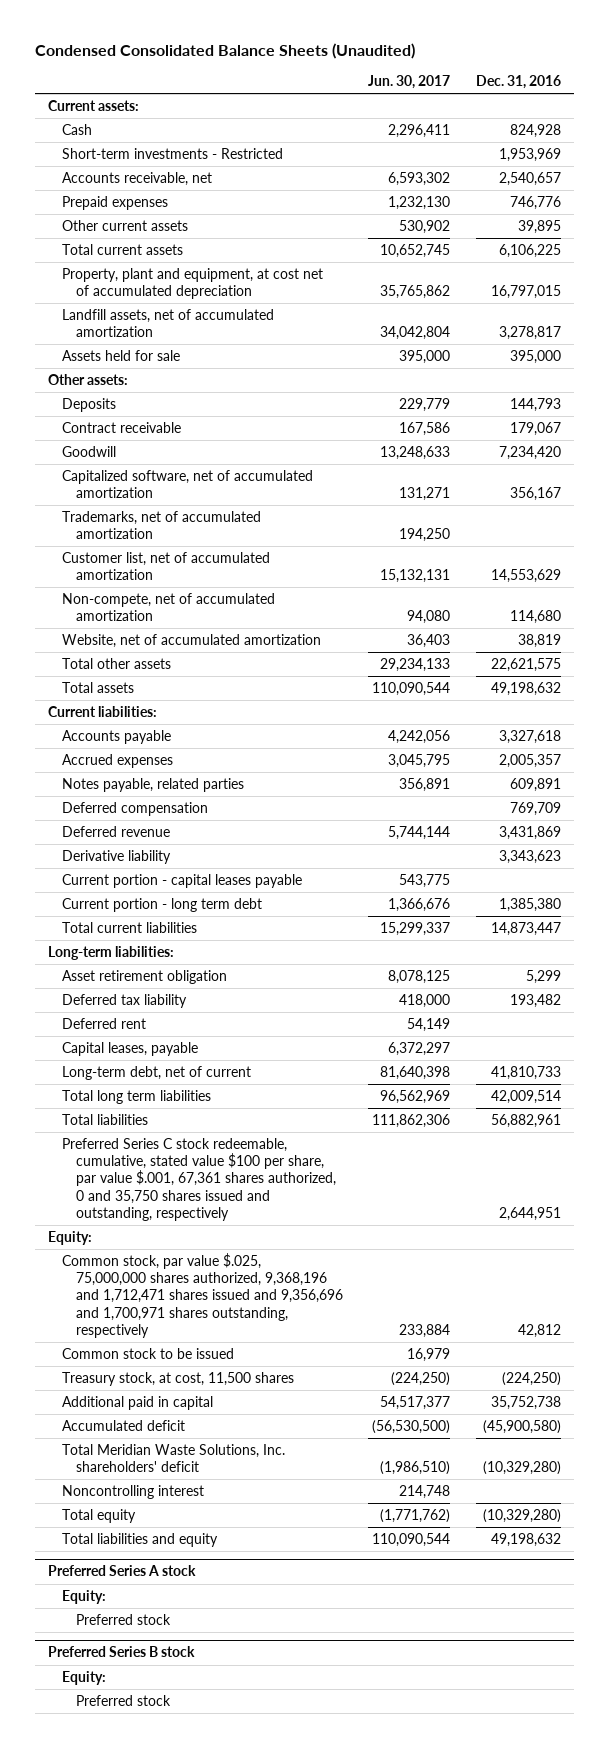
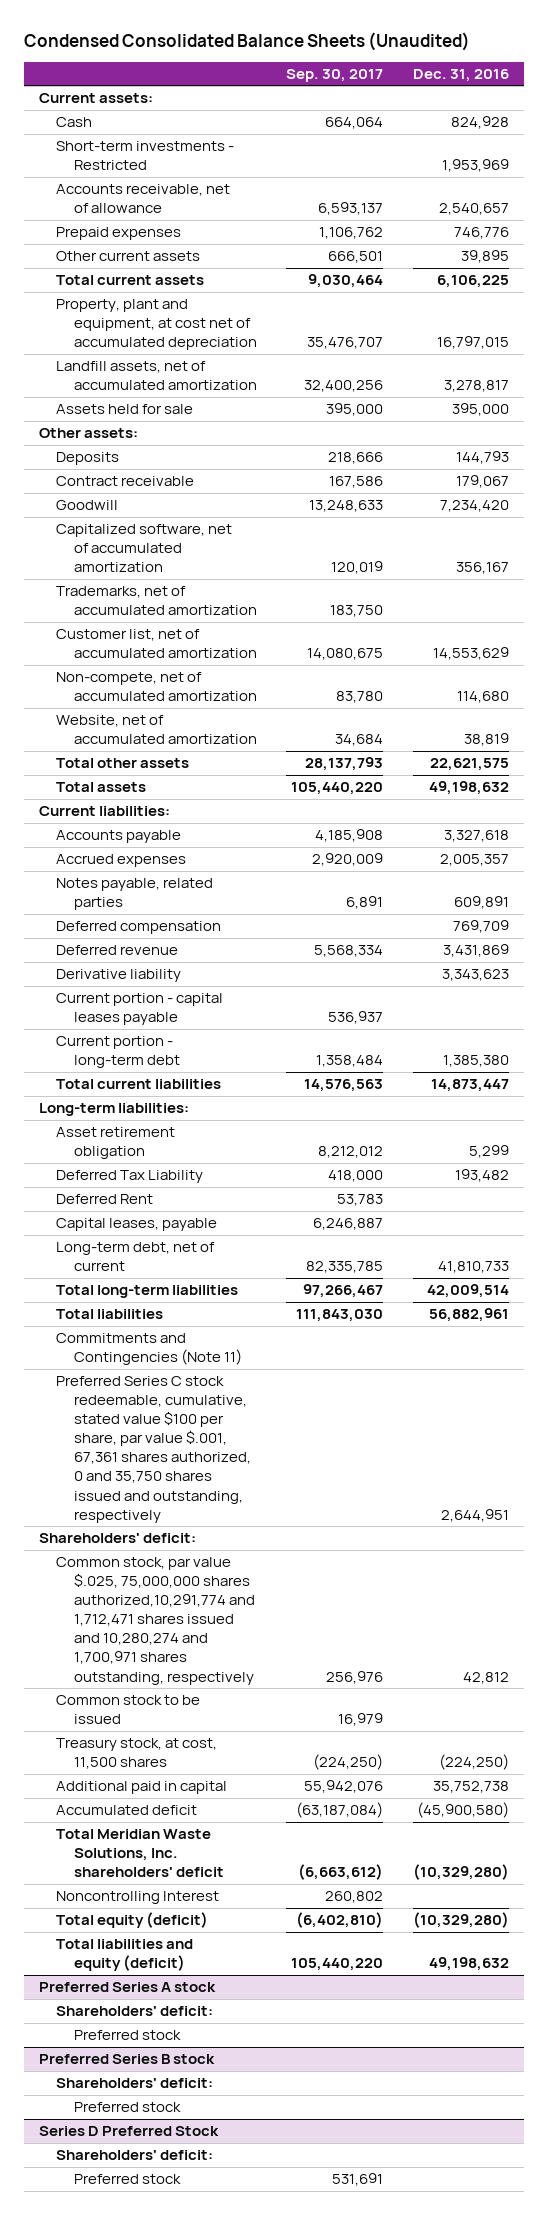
[368,75,451,90] Jun. 30, 2017 -> none
none -> [286,68,384,82] Sep. 30, 2017
[61,171,212,186] Accounts receivable, net -> [56,184,231,214] Accounts receivable, net of allowance
[61,897,262,912] Current portion - long term debt -> [56,1036,180,1069] Current portion - long-term debt
[61,993,187,1008] Deferred tax liability -> [56,1170,204,1184] Deferred Tax Liability
[61,1017,146,1029] Deferred rent -> [56,1194,154,1205] Deferred Rent
[61,1089,211,1104] Total long term liabilities -> [56,1285,239,1299] Total long-term liabilities
none -> [56,1333,242,1366] Commitments and Contingencies (Note 11)
[47,1230,92,1245] Equity: -> [38,1533,196,1544] Shareholders' deficit:
[61,1252,343,1338] Common stock, par value $.025, 75,000,000 shares authorized, 9,368,196 and 1,712,471 shares issued and 9,356,696 and 1,700,971 shares outstanding, respectively -> [56,1557,255,1685] Common stock, par value $.025, 75,000,000 shares authorized,10,291,774 and 1,712,471 shares issued and 10,280,274 and 1,700,971 shares outstanding, respectively
[61,1484,204,1499] Noncontrolling interest -> [56,1891,220,1905] Noncontrolling Interest
[61,1508,136,1523] Total equity -> [56,1912,209,1929] Total equity (deficit)
[61,1532,218,1547] Total liabilities and equity -> [56,1939,194,1972] Total liabilities and equity (deficit)
[61,1589,106,1604] Equity: -> [56,2006,214,2017] Shareholders' deficit:
[61,1670,106,1685] Equity: -> [56,2078,214,2089] Shareholders' deficit:
none -> [38,2126,219,2137] Series D Preferred Stock
none -> [56,2150,214,2161] Shareholders' deficit:
none -> [73,2174,181,2185] Preferred stock

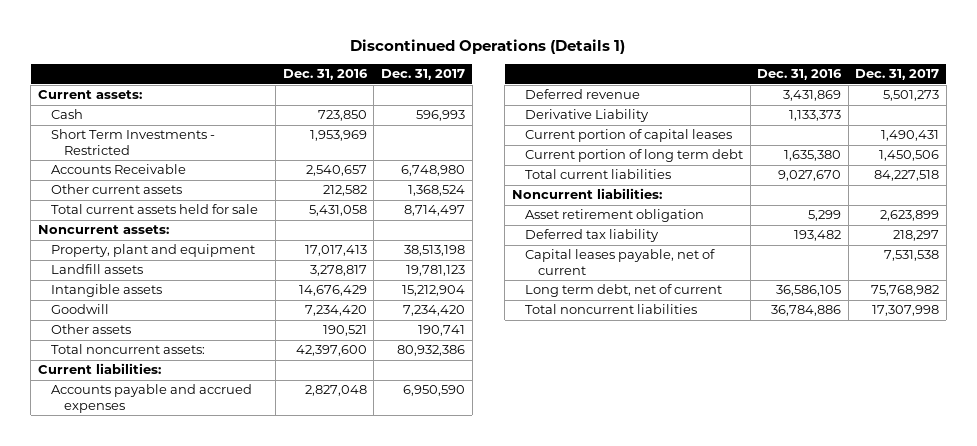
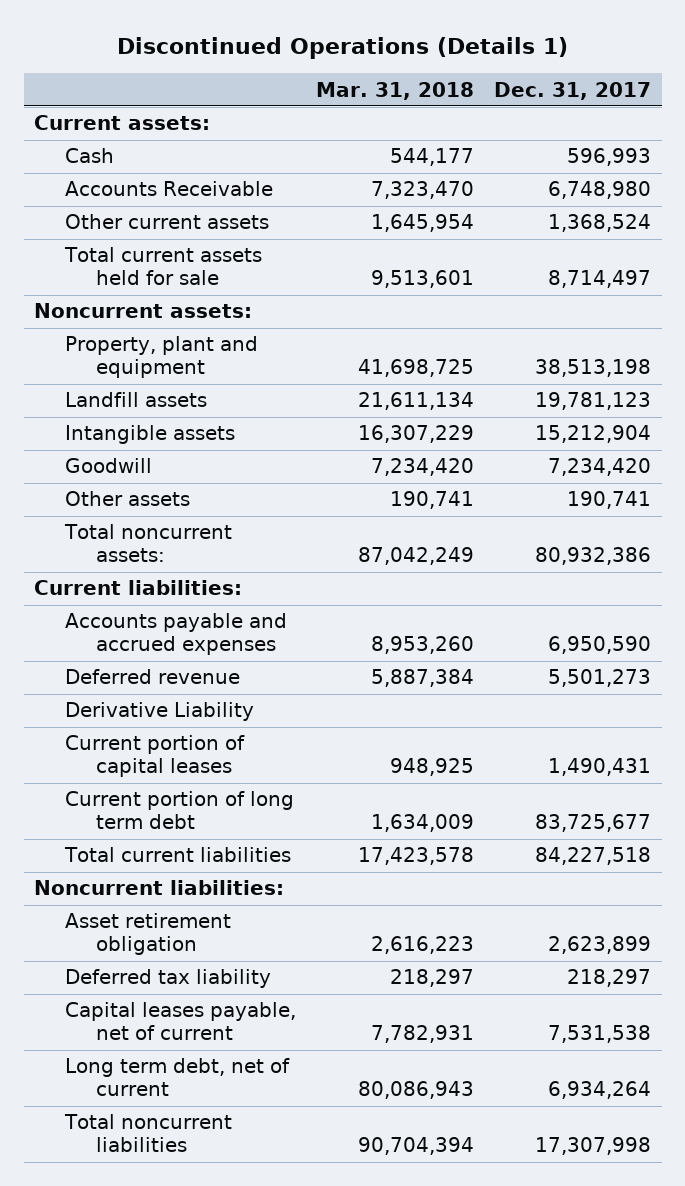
[282,69,368,81] Dec. 31, 2016 -> none
none -> [316,81,475,100] Mar. 31, 2018
[50,129,215,155] Short Term Investments - Restricted -> none
[879,150,940,162] 1,450,506 -> [535,814,652,833] 83,725,677
[871,285,940,297] 75,768,982 -> [548,1081,652,1100] 6,934,264

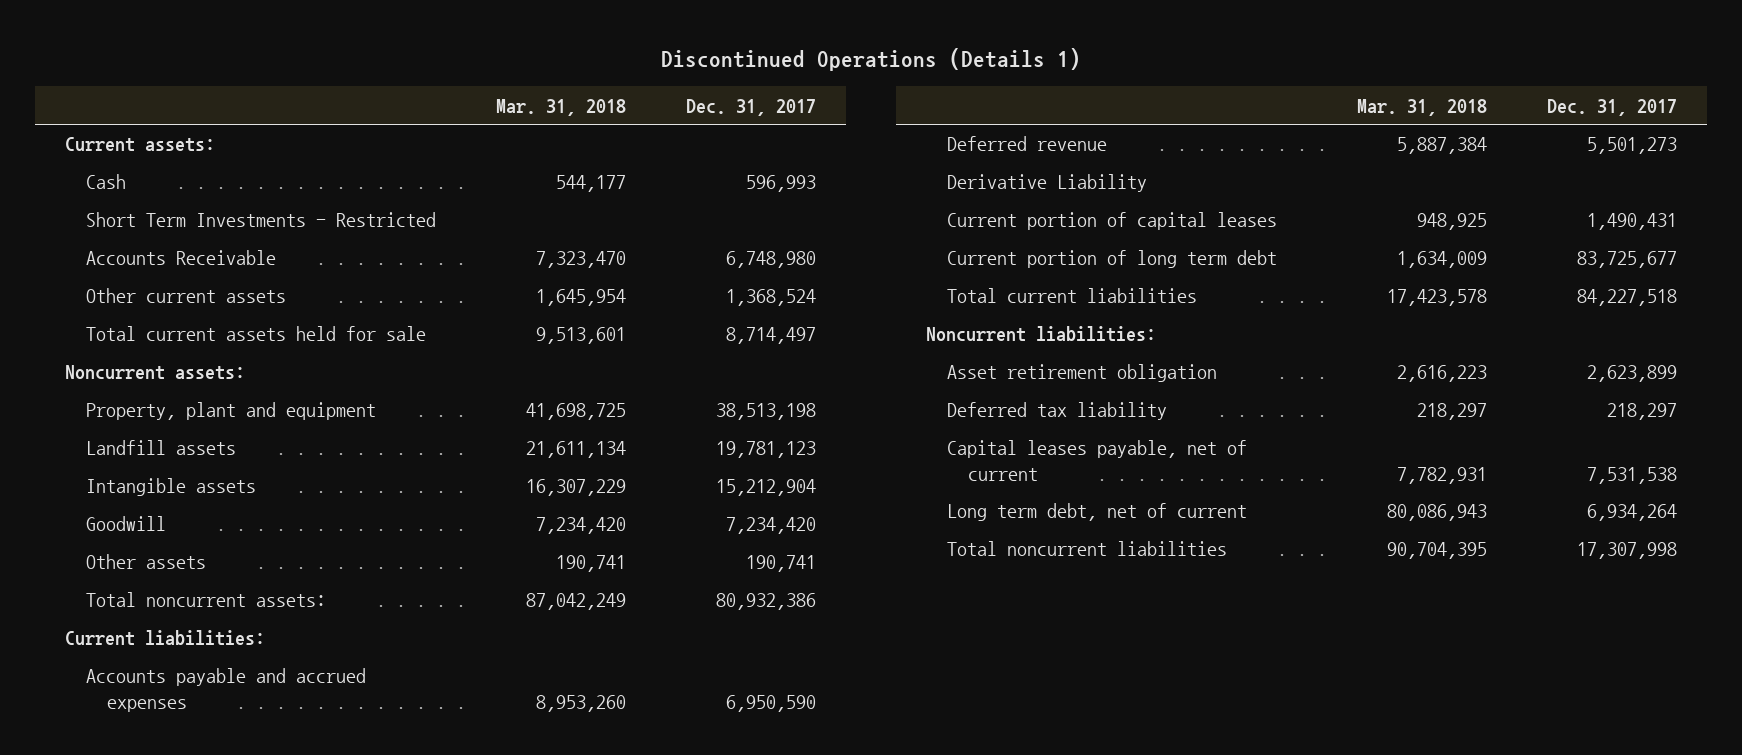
none -> [85,212,436,228] Short Term Investments - Restricted
[358,1137,475,1156] 90,704,394 -> [1387,542,1488,560] 90,704,395

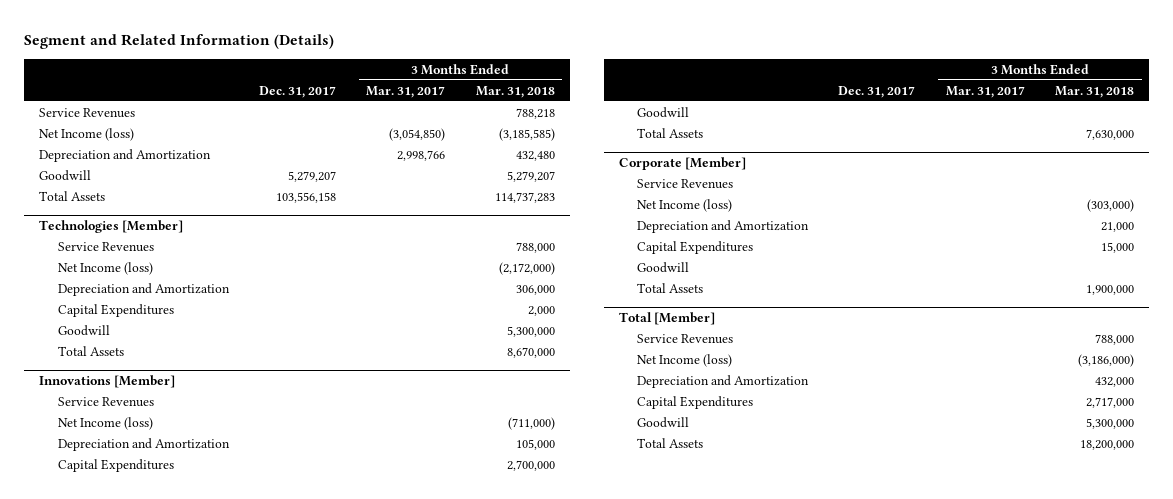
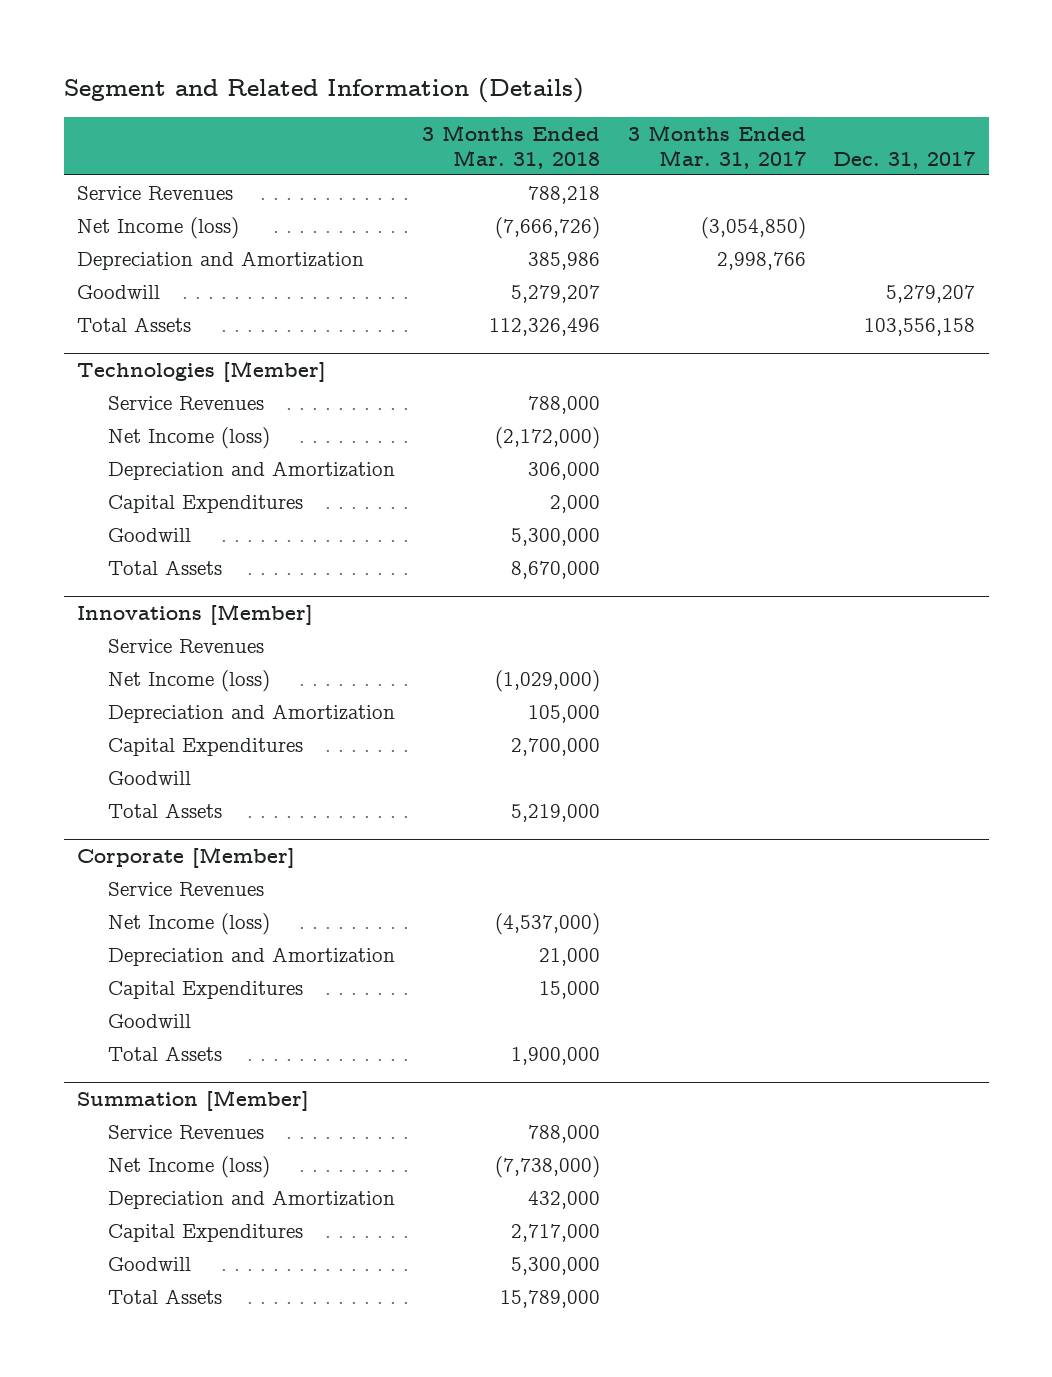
[498,127,555,141] (3,185,585) -> [495,216,601,239] (7,666,726)
[515,150,555,161] 432,480 -> [528,251,601,270] 385,986
[494,191,555,203] 114,737,283 -> [489,317,601,336] 112,326,496
[507,416,555,430] (711,000) -> [495,669,601,692] (1,029,000)
[1085,128,1134,140] 7,630,000 -> [511,803,601,822] 5,219,000
[1086,198,1134,212] (303,000) -> [495,912,601,935] (4,537,000)
[618,312,715,326] Total [Member] -> [77,1090,310,1112] Summation [Member]
[1077,353,1134,367] (3,186,000) -> [495,1155,601,1178] (7,738,000)
[1079,439,1134,450] 18,200,000 -> [500,1289,601,1308] 15,789,000

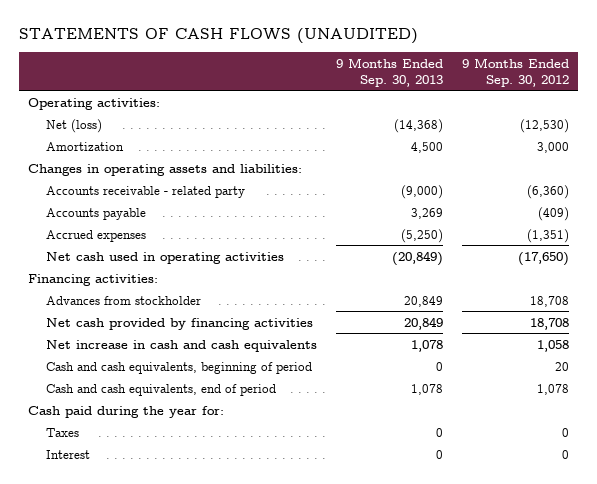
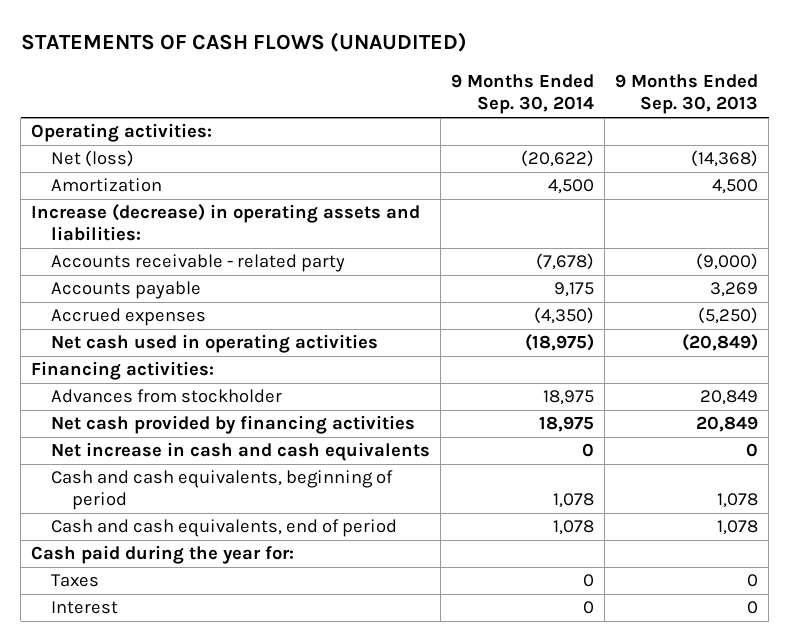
[461,57,569,87] 9 Months Ended Sep. 30, 2012 -> none
none -> [451,74,595,115] 9 Months Ended Sep. 30, 2014
[28,163,303,176] Changes in operating assets and liabilities: -> [31,204,421,242] Increase (decrease) in operating assets and liabilities:
[410,339,443,352] 1,078 -> [746,443,759,458] 0
[435,361,443,371] 0 -> [717,493,759,509] 1,078

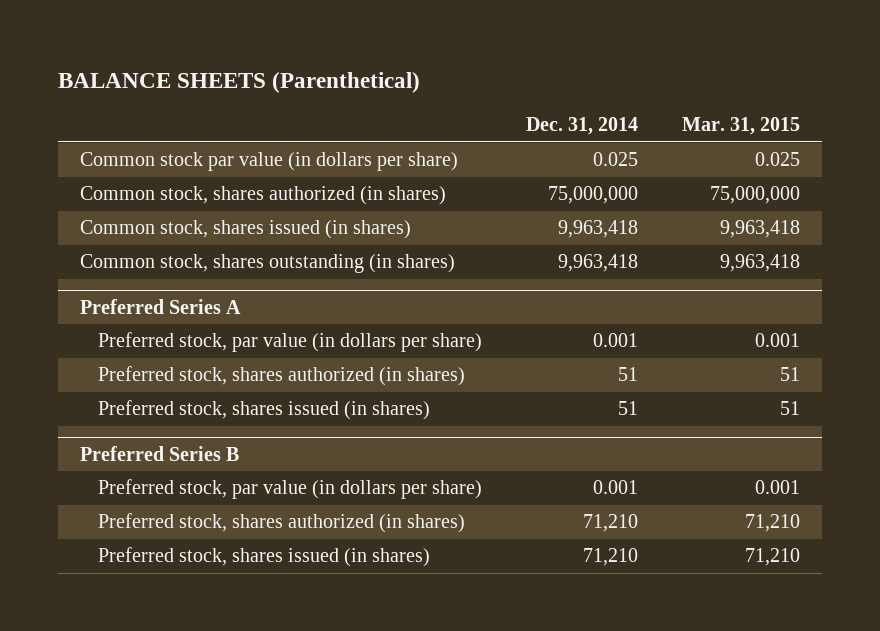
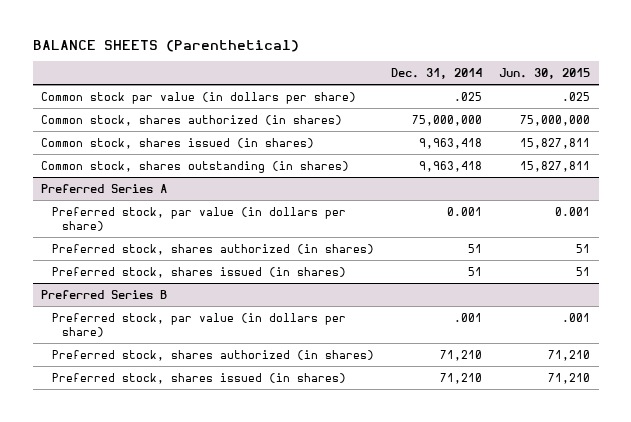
[681,117,800,136] Mar. 31, 2015 -> none
none -> [499,68,591,80] Jun. 30, 2015
[592,152,638,167] 0.025 -> [453,91,482,101] .025
[592,480,638,495] 0.001 -> [453,312,482,322] .001

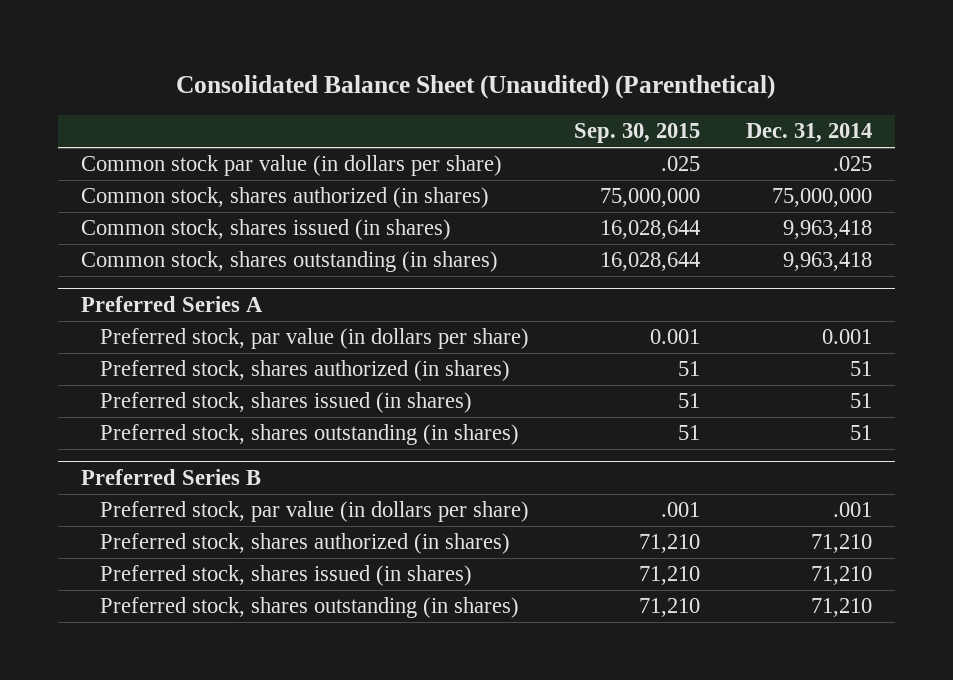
[32,39,299,52] BALANCE SHEETS (Parenthetical) -> [176,74,776,99] Consolidated Balance Sheet (Unaudited) (Parenthetical)
[499,68,591,80] Jun. 30, 2015 -> none
none -> [574,123,701,144] Sep. 30, 2015
none -> [99,424,519,446] Preferred stock, shares outstanding (in shares)
none -> [99,597,519,619] Preferred stock, shares outstanding (in shares)

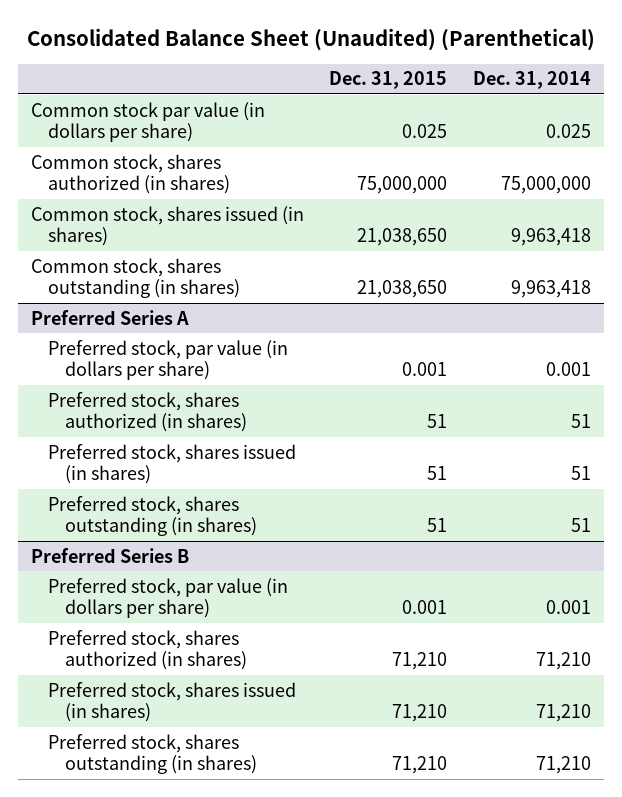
[574,123,701,144] Sep. 30, 2015 -> none
none -> [329,71,448,90] Dec. 31, 2015
[832,156,872,172] .025 -> [546,124,592,139] 0.025
[832,502,872,518] .001 -> [546,600,592,615] 0.001

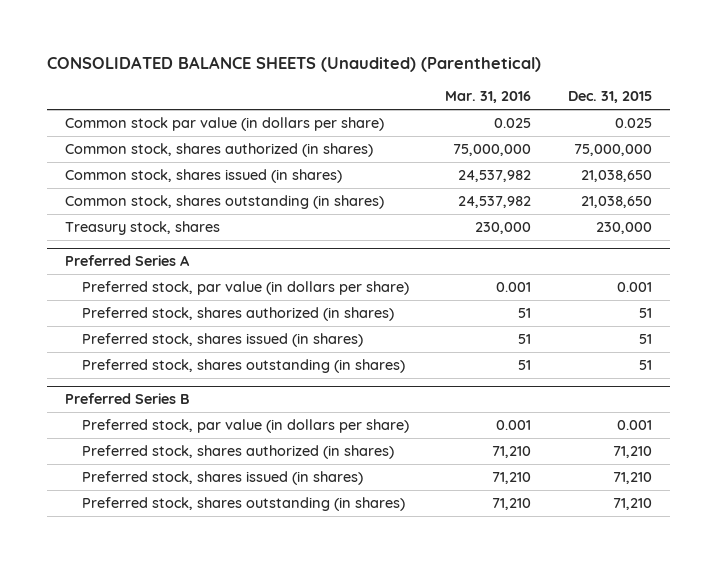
[26,27,595,51] Consolidated Balance Sheet (Unaudited) (Parenthetical) -> [46,56,541,73] CONSOLIDATED BALANCE SHEETS (Unaudited) (Parenthetical)
[473,71,592,90] Dec. 31, 2014 -> none
none -> [445,91,532,104] Mar. 31, 2016
none -> [65,220,221,235] Treasury stock, shares

